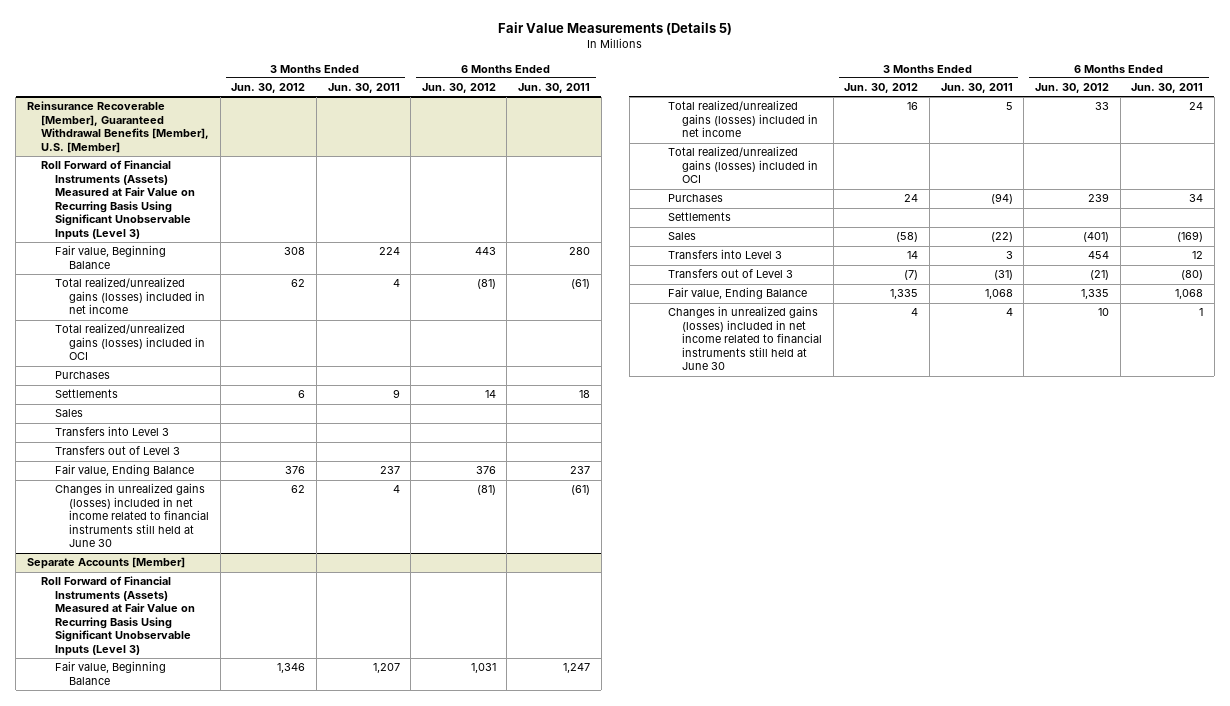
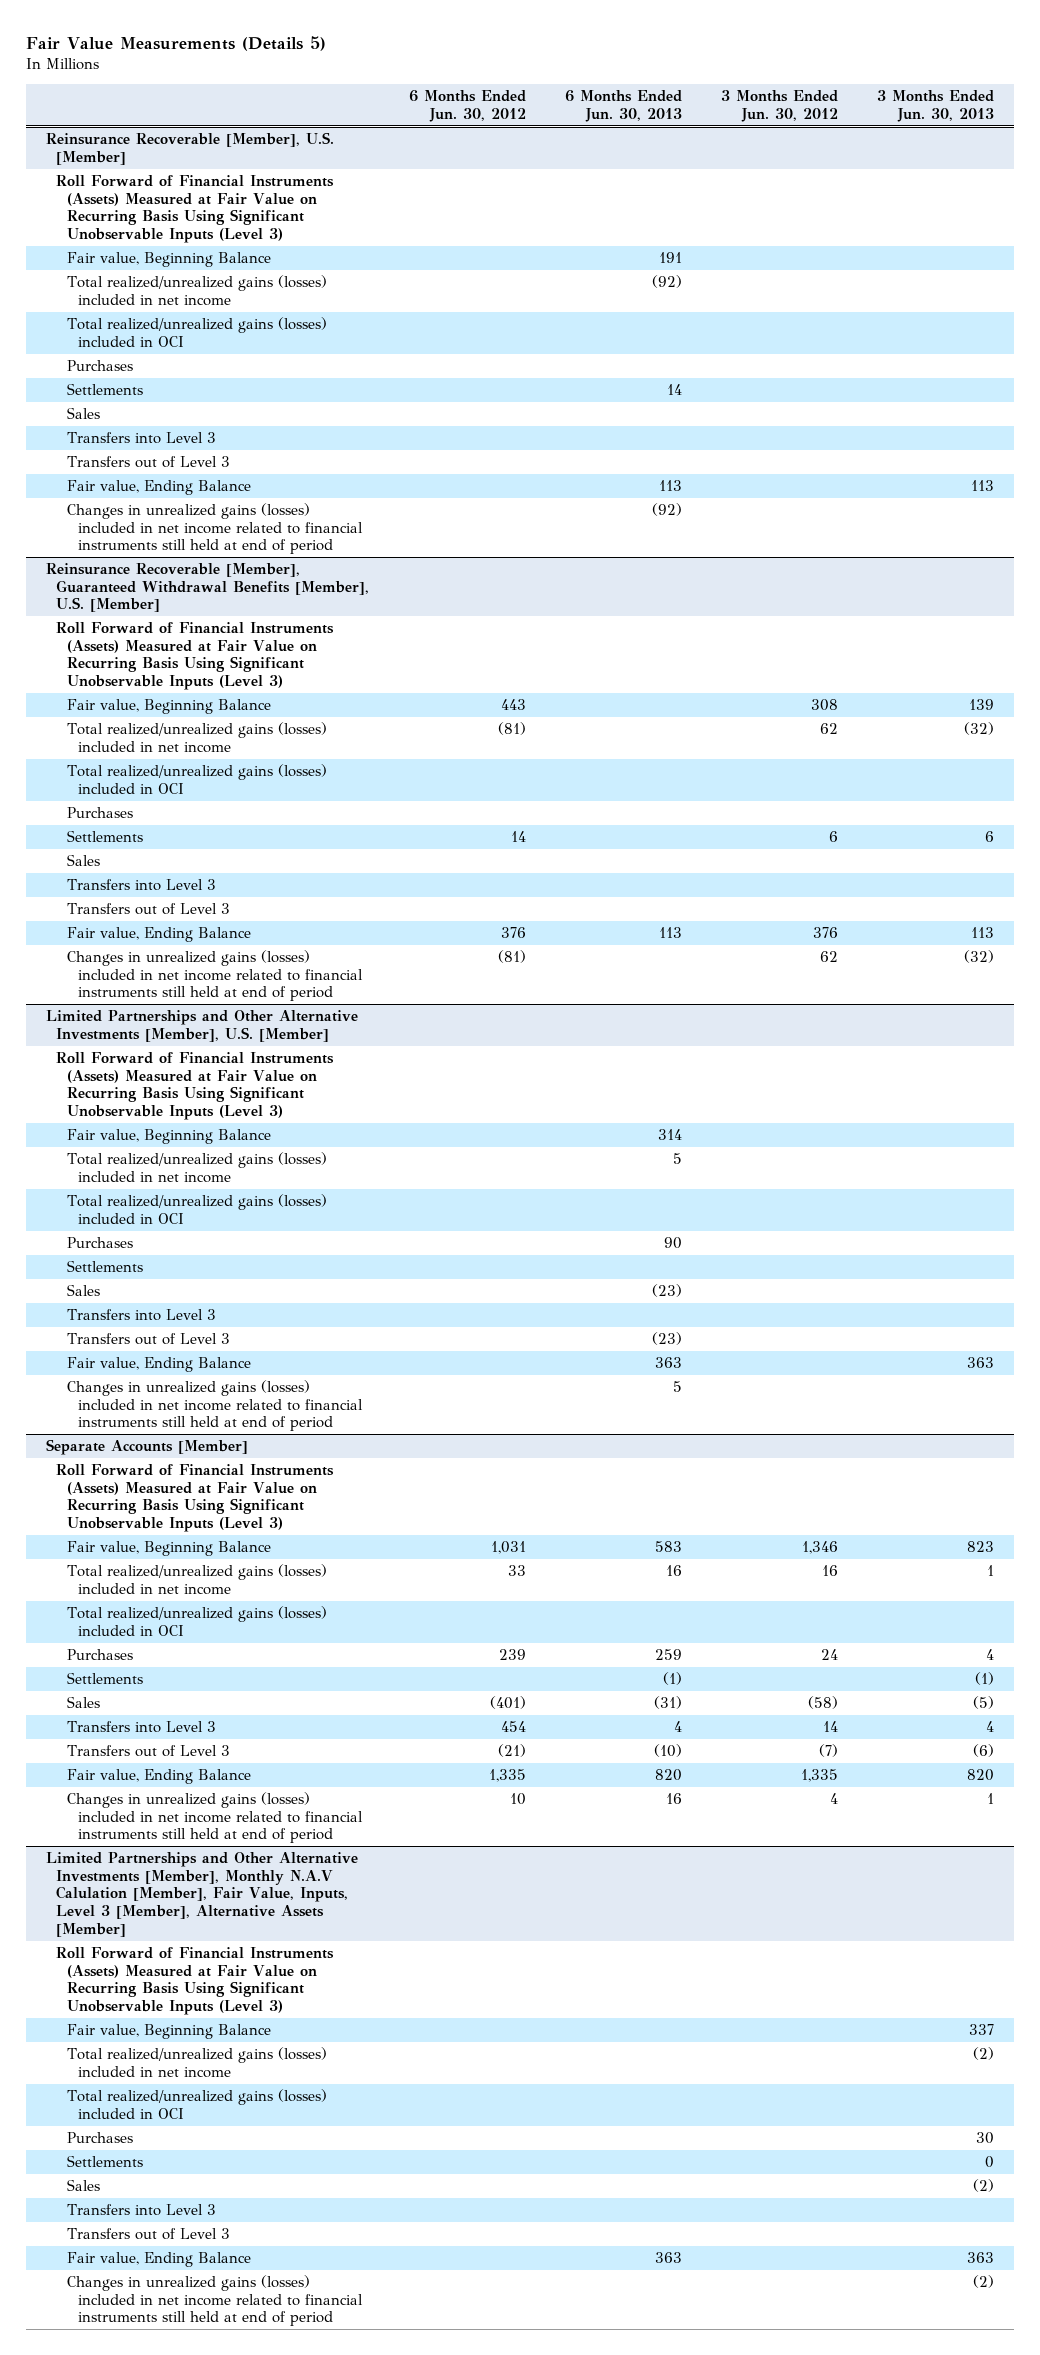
[327,83,400,94] Jun. 30, 2011 -> none
[518,83,591,94] Jun. 30, 2011 -> none
none -> [564,90,682,122] 6 Months Ended Jun. 30, 2013
none -> [876,90,994,122] 3 Months Ended Jun. 30, 2013
none -> [45,132,334,165] Reinsurance Recoverable [Member], U.S. [Member]
none -> [56,175,335,244] Roll Forward of Financial Instruments (Assets) Measured at Fair Value on Recurring Basis Using Significant Unobservable Inputs (Level 3)
none -> [67,252,272,268] Fair value, Beginning Balance
none -> [67,275,328,306] Total realized/unrealized gains (losses) included in net income
none -> [67,317,328,347] Total realized/unrealized gains (losses) included in OCI
none -> [67,360,134,372] Purchases
none -> [67,383,144,396] Settlements
none -> [67,407,101,420] Sales
none -> [67,432,217,445] Transfers into Level 3
none -> [67,456,231,469] Transfers out of Level 3
none -> [67,480,252,496] Fair value, Ending Balance
none -> [67,503,363,555] Changes in unrealized gains (losses) included in net income related to financial instruments still held at end of period
[54,483,209,548] Changes in unrealized gains (losses) included in net income related to financial instruments still held at June 30 -> [67,950,363,1002] Changes in unrealized gains (losses) included in net income related to financial instruments still held at end of period
none -> [45,1010,358,1042] Limited Partnerships and Other Alternative Investments [Member], U.S. [Member]
none -> [56,1052,335,1121] Roll Forward of Financial Instruments (Assets) Measured at Fair Value on Recurring Basis Using Significant Unobservable Inputs (Level 3)
none -> [67,1129,272,1145] Fair value, Beginning Balance
none -> [67,1152,328,1183] Total realized/unrealized gains (losses) included in net income
none -> [67,1194,328,1224] Total realized/unrealized gains (losses) included in OCI
none -> [67,1237,134,1249] Purchases
none -> [67,1260,144,1273] Settlements
none -> [67,1284,101,1297] Sales
none -> [67,1309,217,1322] Transfers into Level 3
none -> [67,1333,231,1346] Transfers out of Level 3
none -> [67,1357,252,1373] Fair value, Ending Balance
none -> [67,1380,363,1432] Changes in unrealized gains (losses) included in net income related to financial instruments still held at end of period
[668,306,822,371] Changes in unrealized gains (losses) included in net income related to financial instruments still held at June 30 -> [67,1792,363,1844] Changes in unrealized gains (losses) included in net income related to financial instruments still held at end of period
none -> [45,1852,358,1937] Limited Partnerships and Other Alternative Investments [Member], Monthly N.A.V Calulation [Member], Fair Value, Inputs, Level 3 [Member], Alternative Assets [Member]
none -> [56,1947,335,2016] Roll Forward of Financial Instruments (Assets) Measured at Fair Value on Recurring Basis Using Significant Unobservable Inputs (Level 3)
none -> [67,2024,272,2040] Fair value, Beginning Balance
none -> [67,2047,328,2078] Total realized/unrealized gains (losses) included in net income
none -> [67,2089,328,2119] Total realized/unrealized gains (losses) included in OCI
none -> [67,2132,134,2144] Purchases
none -> [67,2155,144,2168] Settlements
none -> [67,2179,101,2192] Sales
none -> [67,2204,217,2217] Transfers into Level 3
none -> [67,2228,231,2241] Transfers out of Level 3
none -> [67,2252,252,2268] Fair value, Ending Balance
none -> [67,2275,363,2327] Changes in unrealized gains (losses) included in net income related to financial instruments still held at end of period

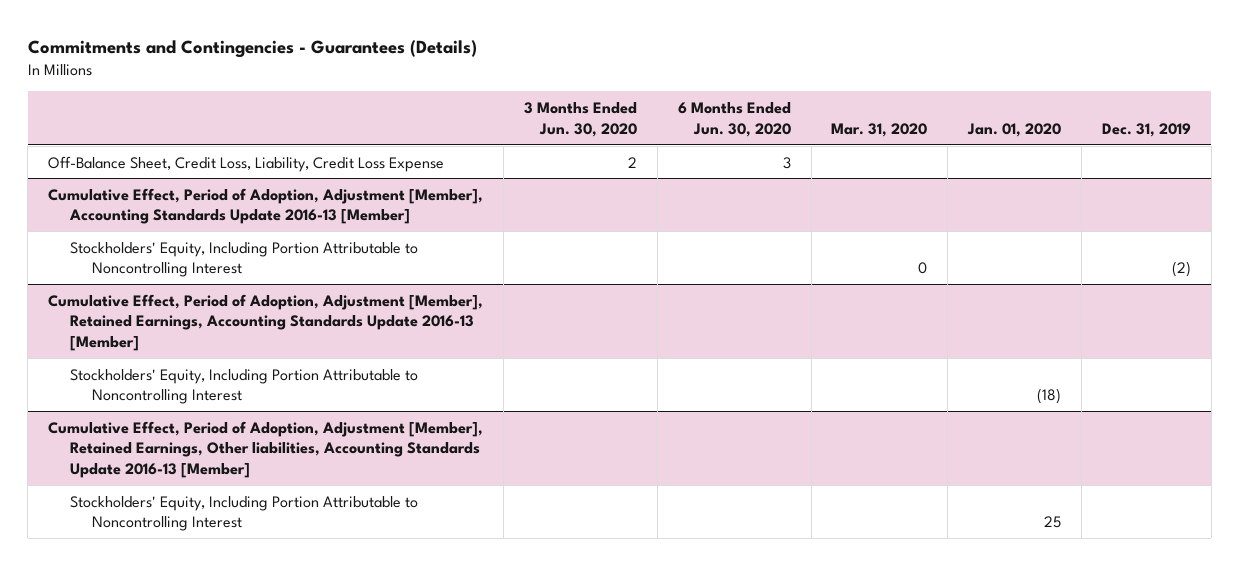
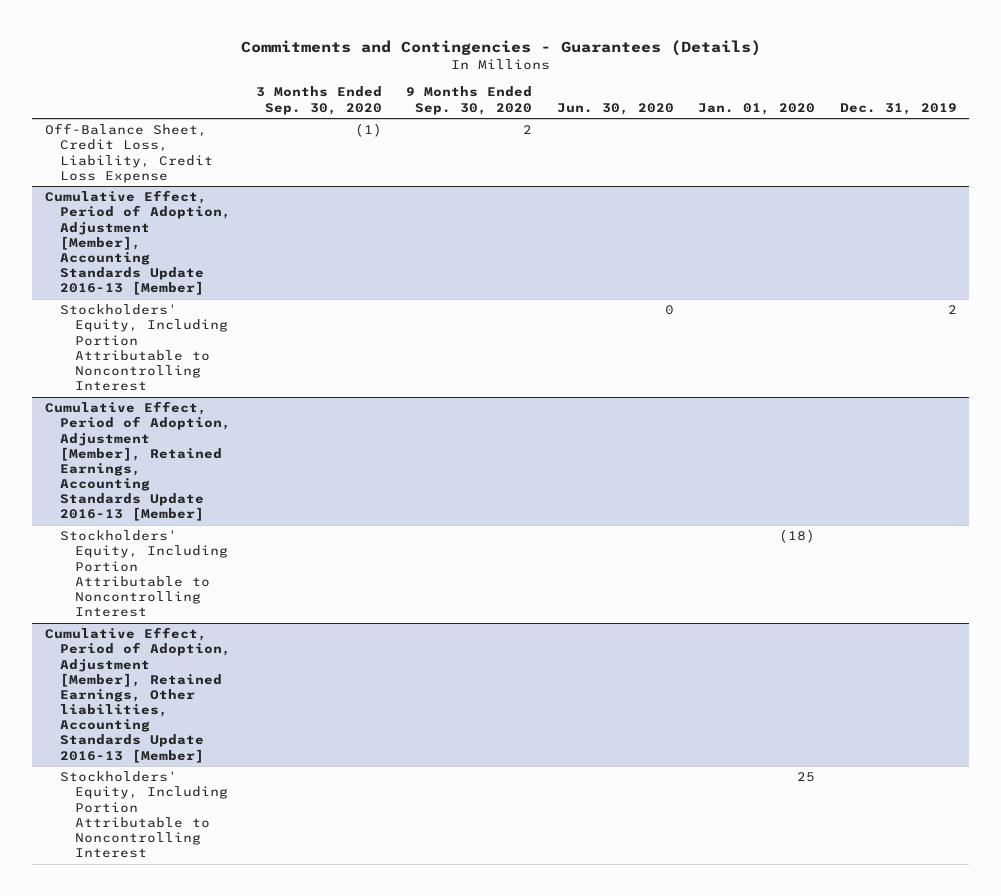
[524,101,638,137] 3 Months Ended Jun. 30, 2020 -> none
[677,101,791,137] 6 Months Ended Jun. 30, 2020 -> none
[831,122,928,137] Mar. 31, 2020 -> none
none -> [255,86,382,115] 3 Months Ended Sep. 30, 2020
none -> [406,86,533,115] 9 Months Ended Sep. 30, 2020
none -> [556,102,674,115] Jun. 30, 2020
[1171,261,1191,278] (2) -> [947,305,957,315] 2

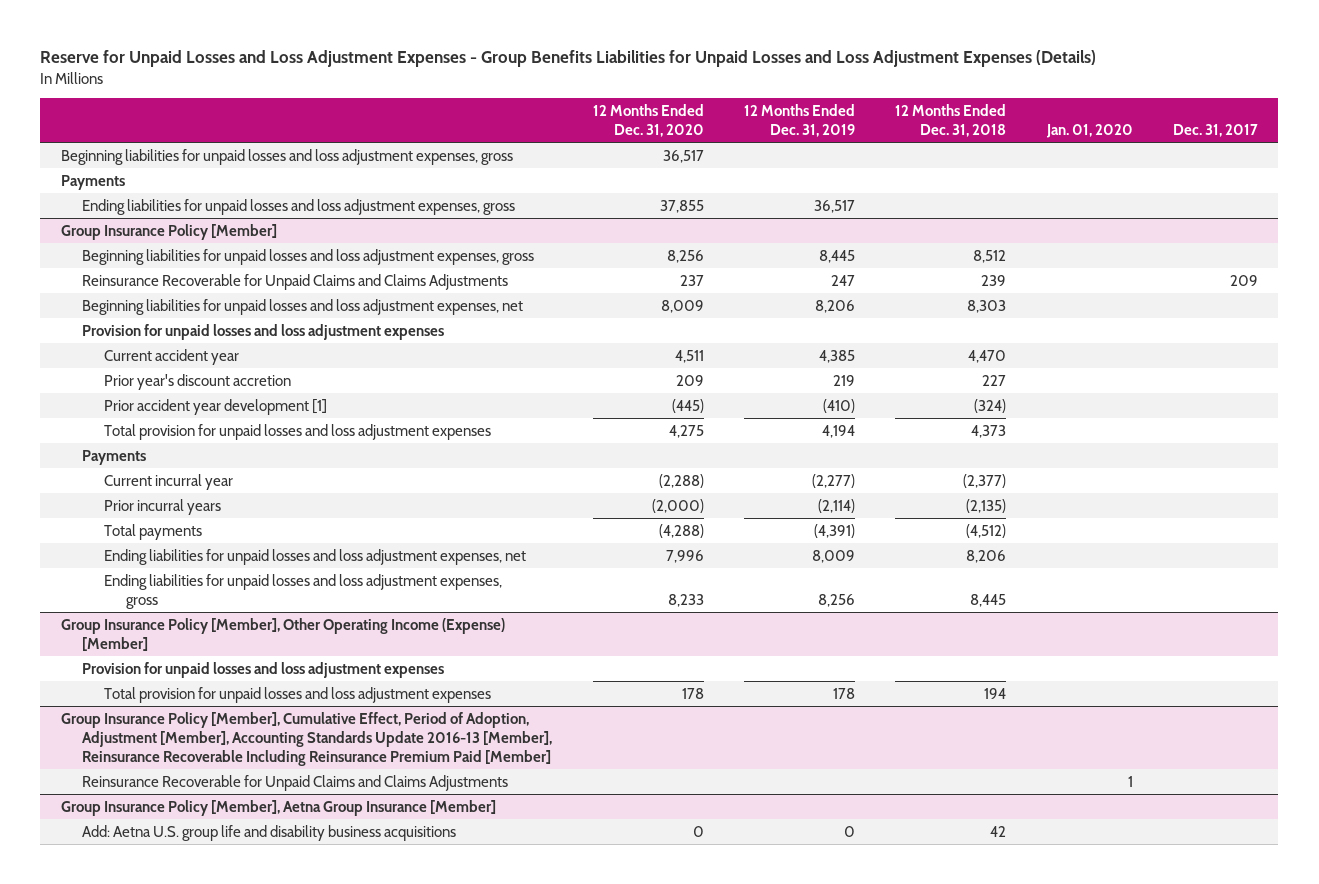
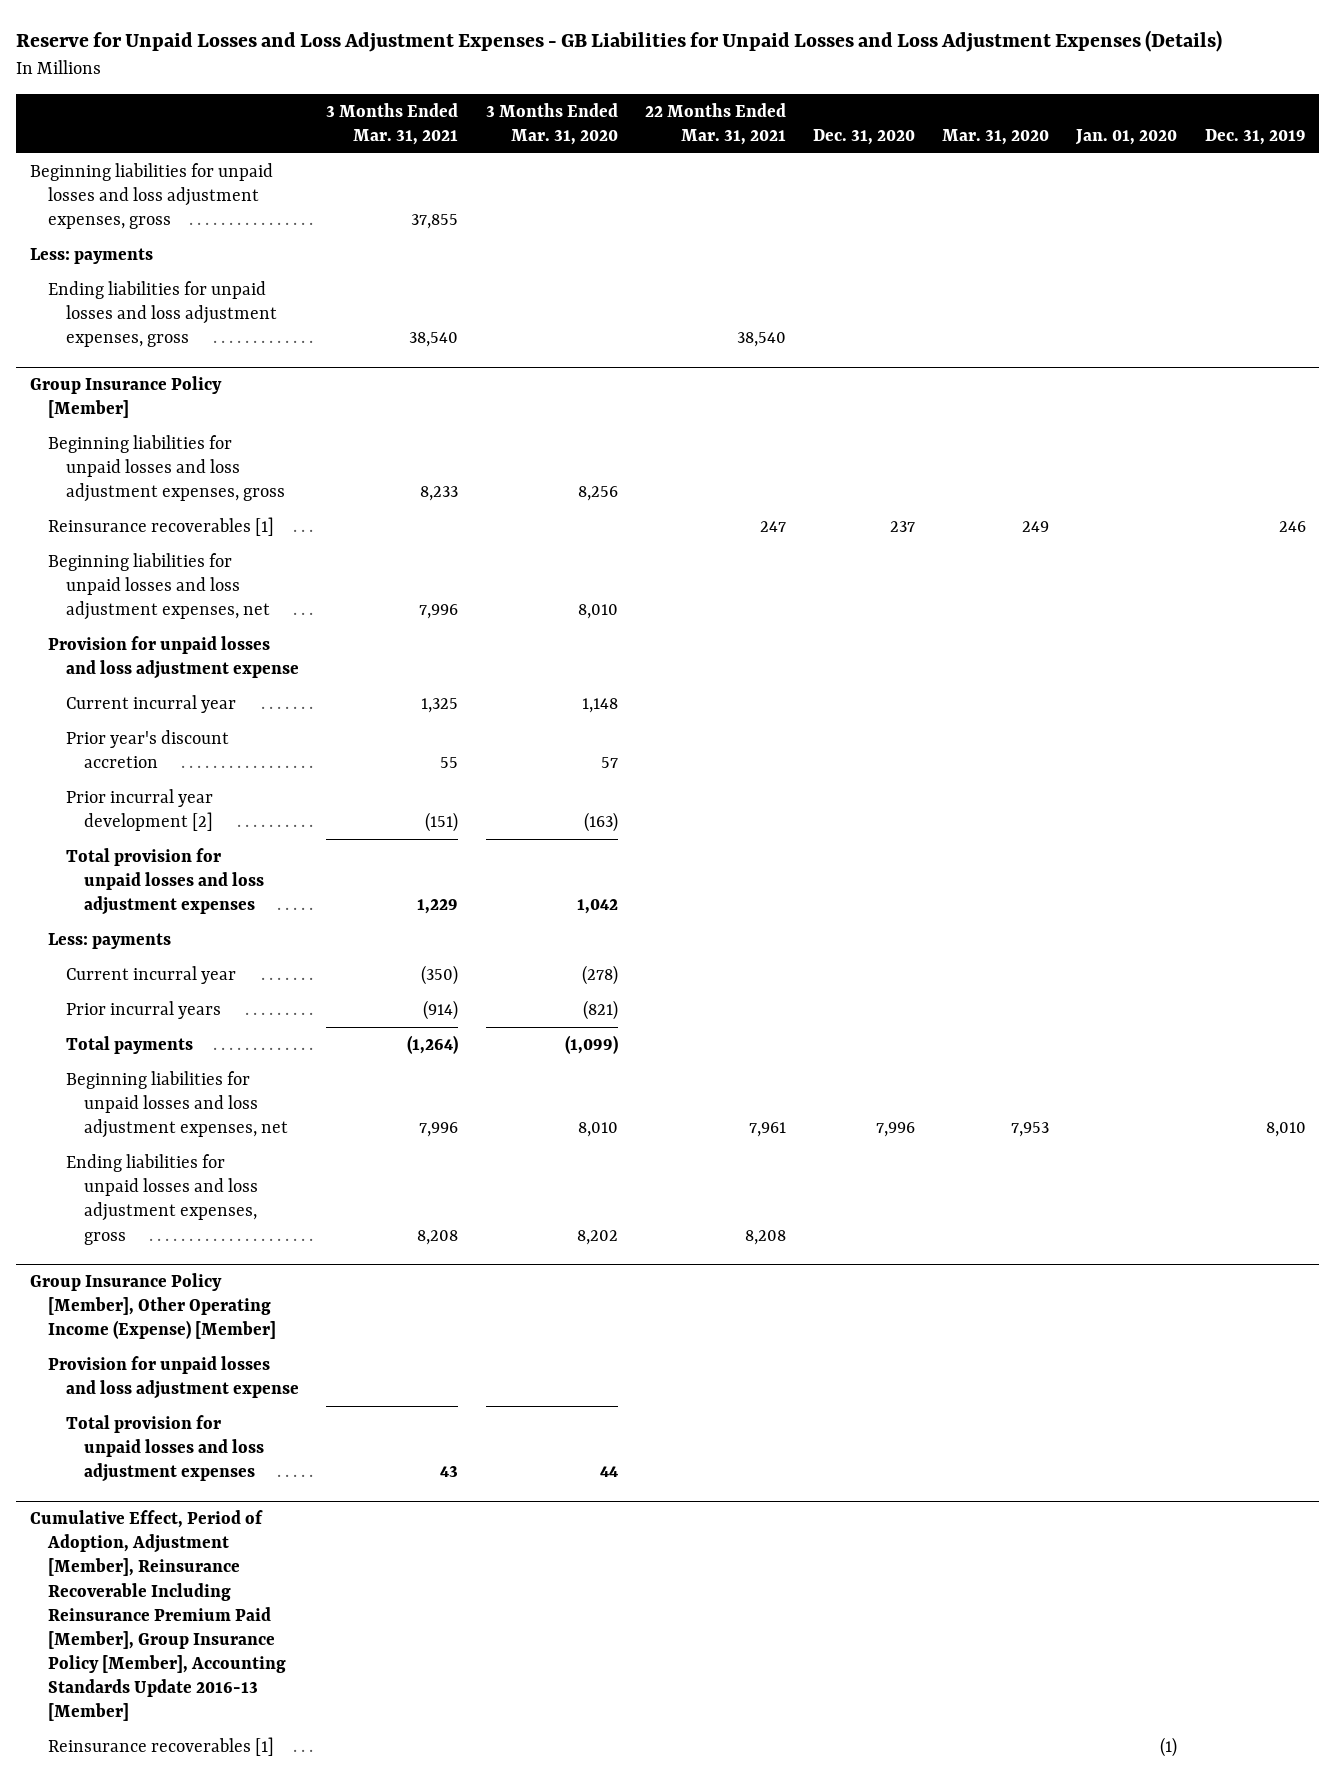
[40,50,1097,68] Reserve for Unpaid Losses and Loss Adjustment Expenses - Group Benefits Liabilities for Unpaid Losses and Loss Adjustment Expenses (Details) -> [16,30,1223,53] Reserve for Unpaid Losses and Loss Adjustment Expenses - GB Liabilities for Unpaid Losses and Loss Adjustment Expenses (Details)
[592,104,704,138] 12 Months Ended Dec. 31, 2020 -> none
[744,104,856,138] 12 Months Ended Dec. 31, 2019 -> none
[895,104,1007,138] 12 Months Ended Dec. 31, 2018 -> none
[1173,124,1259,138] Dec. 31, 2017 -> none
none -> [326,102,459,145] 3 Months Ended Mar. 31, 2021
none -> [485,102,618,145] 3 Months Ended Mar. 31, 2020
none -> [644,102,786,145] 22 Months Ended Mar. 31, 2021
none -> [813,128,916,145] Dec. 31, 2020
none -> [942,128,1050,145] Mar. 31, 2020
none -> [1204,128,1306,145] Dec. 31, 2019
[60,174,125,190] Payments -> [30,248,154,265] Less: payments
[82,273,509,290] Reinsurance Recoverable for Unpaid Claims and Claims Adjustments -> [48,517,275,537] Reinsurance recoverables [1]
[82,323,445,340] Provision for unpaid losses and loss adjustment expenses -> [48,636,300,680] Provision for unpaid losses and loss adjustment expense
[104,348,240,365] Current accident year -> [66,695,237,714] Current incurral year
[104,398,328,415] Prior accident year development [1] -> [66,789,214,832] Prior incurral year development [2]
[82,449,147,465] Payments -> [48,933,172,950] Less: payments
[104,548,527,565] Ending liabilities for unpaid losses and loss adjustment expenses, net -> [66,1071,289,1139] Beginning liabilities for unpaid losses and loss adjustment expenses, net
[82,661,445,678] Provision for unpaid losses and loss adjustment expenses -> [48,1356,300,1400] Provision for unpaid losses and loss adjustment expense
[82,774,509,791] Reinsurance Recoverable for Unpaid Claims and Claims Adjustments -> none
[60,799,496,816] Group Insurance Policy [Member], Aetna Group Insurance [Member] -> none
[82,824,457,841] Add: Aetna U.S. group life and disability business acquisitions -> none
[60,711,553,766] Group Insurance Policy [Member], Cumulative Effect, Period of Adoption, Adjustment [Member], Accounting Standards Update 2016-13 [Member], Reinsurance Recoverable Including Reinsurance Premium Paid [Member] -> [30,1510,287,1722] Cumulative Effect, Period of Adoption, Adjustment [Member], Reinsurance Recoverable Including Reinsurance Premium Paid [Member], Group Insurance Policy [Member], Accounting Standards Update 2016-13 [Member]
none -> [48,1737,275,1757] Reinsurance recoverables [1]

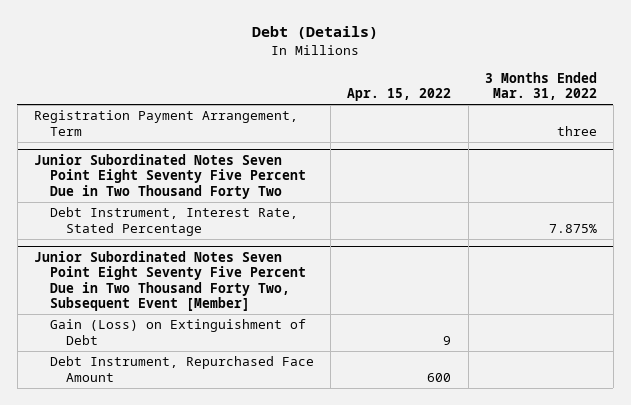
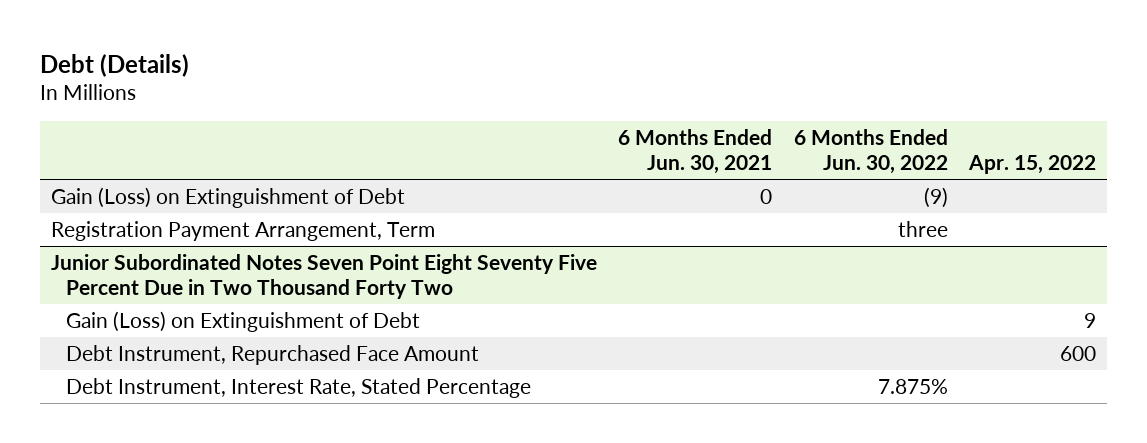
[484,71,597,101] 3 Months Ended Mar. 31, 2022 -> none
none -> [618,129,773,175] 6 Months Ended Jun. 30, 2021
none -> [793,129,948,175] 6 Months Ended Jun. 30, 2022
none -> [51,186,406,208] Gain (Loss) on Extinguishment of Debt
none -> [66,310,421,332] Gain (Loss) on Extinguishment of Debt
none -> [66,344,480,365] Debt Instrument, Repurchased Face Amount
[33,250,307,312] Junior Subordinated Notes Seven Point Eight Seventy Five Percent Due in Two Thousand Forty Two, Subsequent Event [Member] -> none
[50,319,307,345] Gain (Loss) on Extinguishment of Debt -> none
[50,356,315,382] Debt Instrument, Repurchased Face Amount -> none

